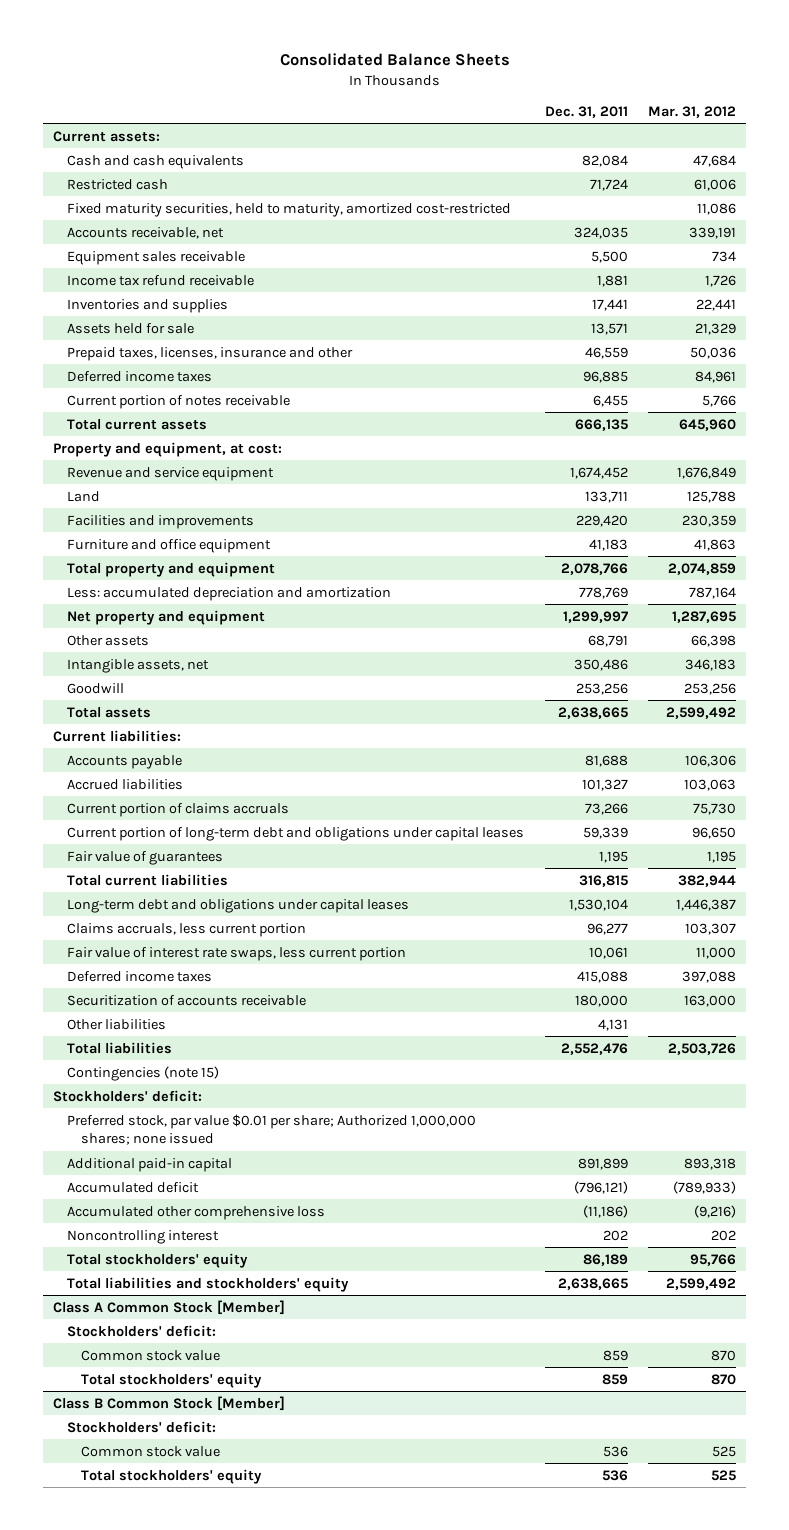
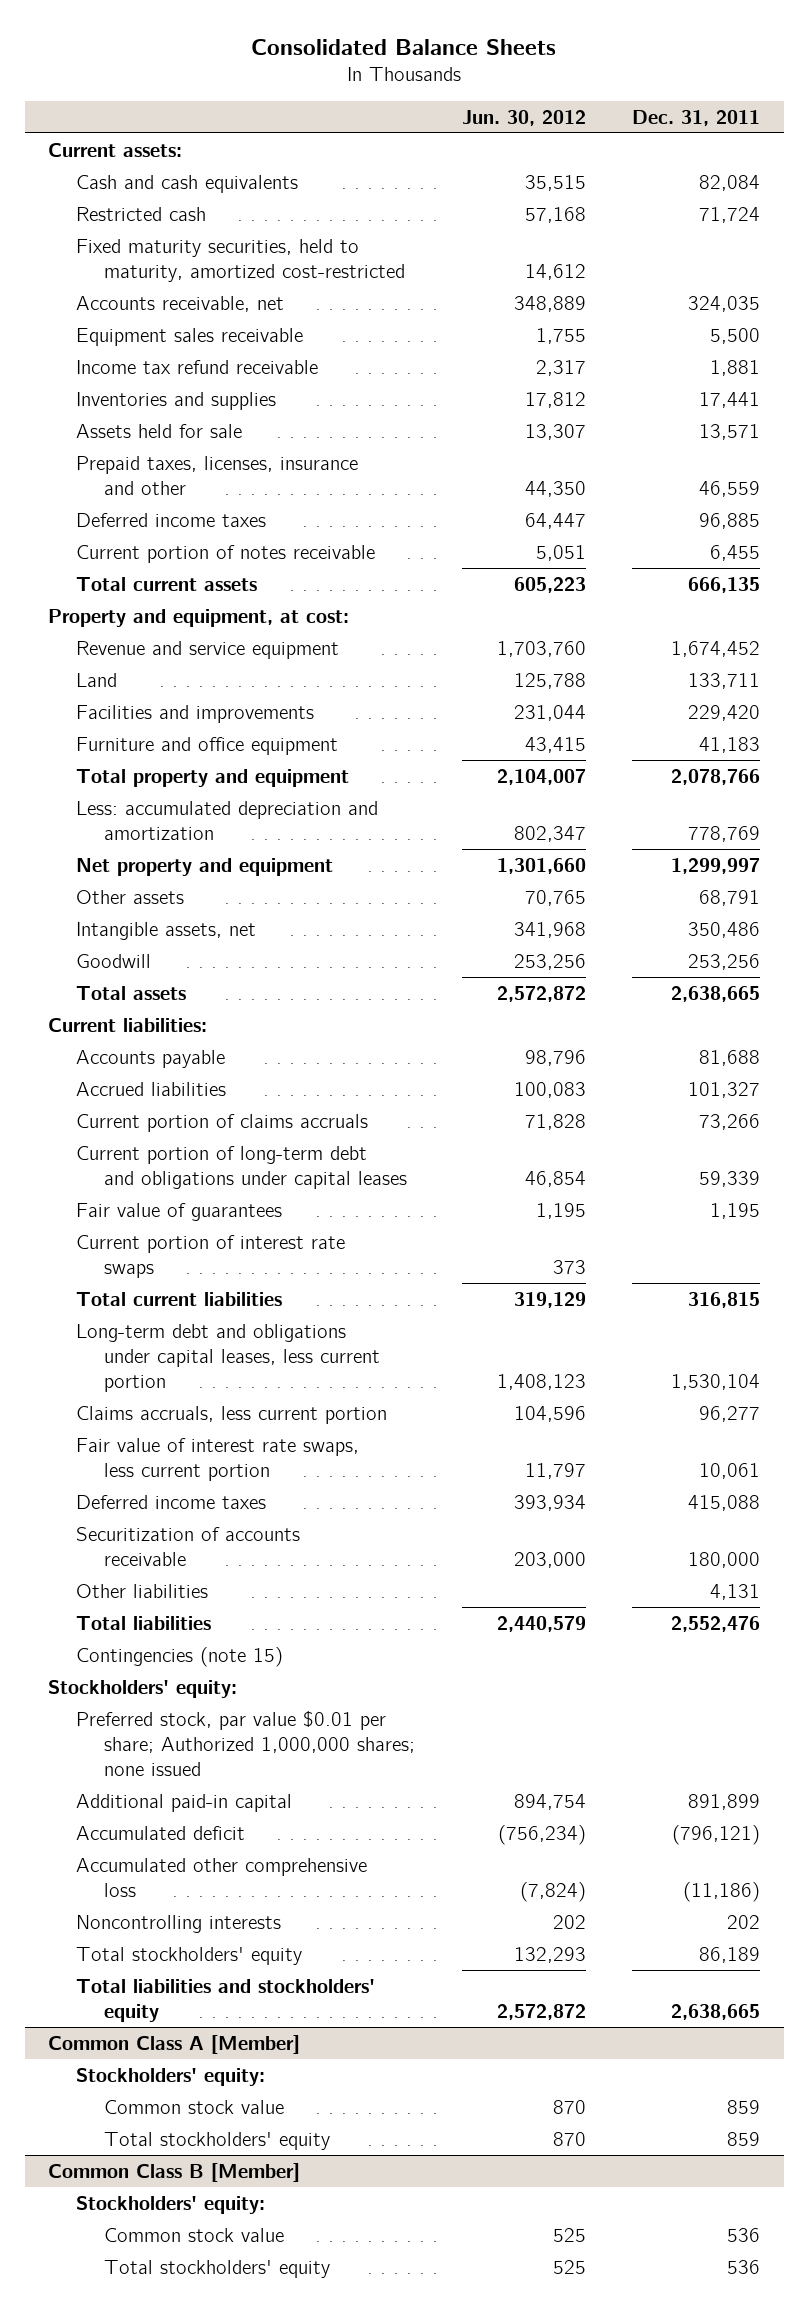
[647,105,736,118] Mar. 31, 2012 -> none
none -> [461,109,586,126] Jun. 30, 2012
none -> [76,1234,346,1278] Current portion of interest rate swaps
[67,898,410,913] Long-term debt and obligations under capital leases -> [76,1323,380,1392] Long-term debt and obligations under capital leases, less current portion
[53,1089,203,1102] Stockholders' deficit: -> [48,1679,238,1698] Stockholders' equity:
[67,1229,220,1244] Noncontrolling interest -> [76,1914,282,1933] Noncontrolling interests
[53,1299,286,1315] Class A Common Stock [Member] -> [48,2034,301,2054] Common Class A [Member]
[67,1324,217,1337] Stockholders' deficit: -> [76,2067,266,2086] Stockholders' equity:
[53,1395,286,1411] Class B Common Stock [Member] -> [48,2162,301,2182] Common Class B [Member]
[67,1420,217,1433] Stockholders' deficit: -> [76,2195,266,2214] Stockholders' equity:

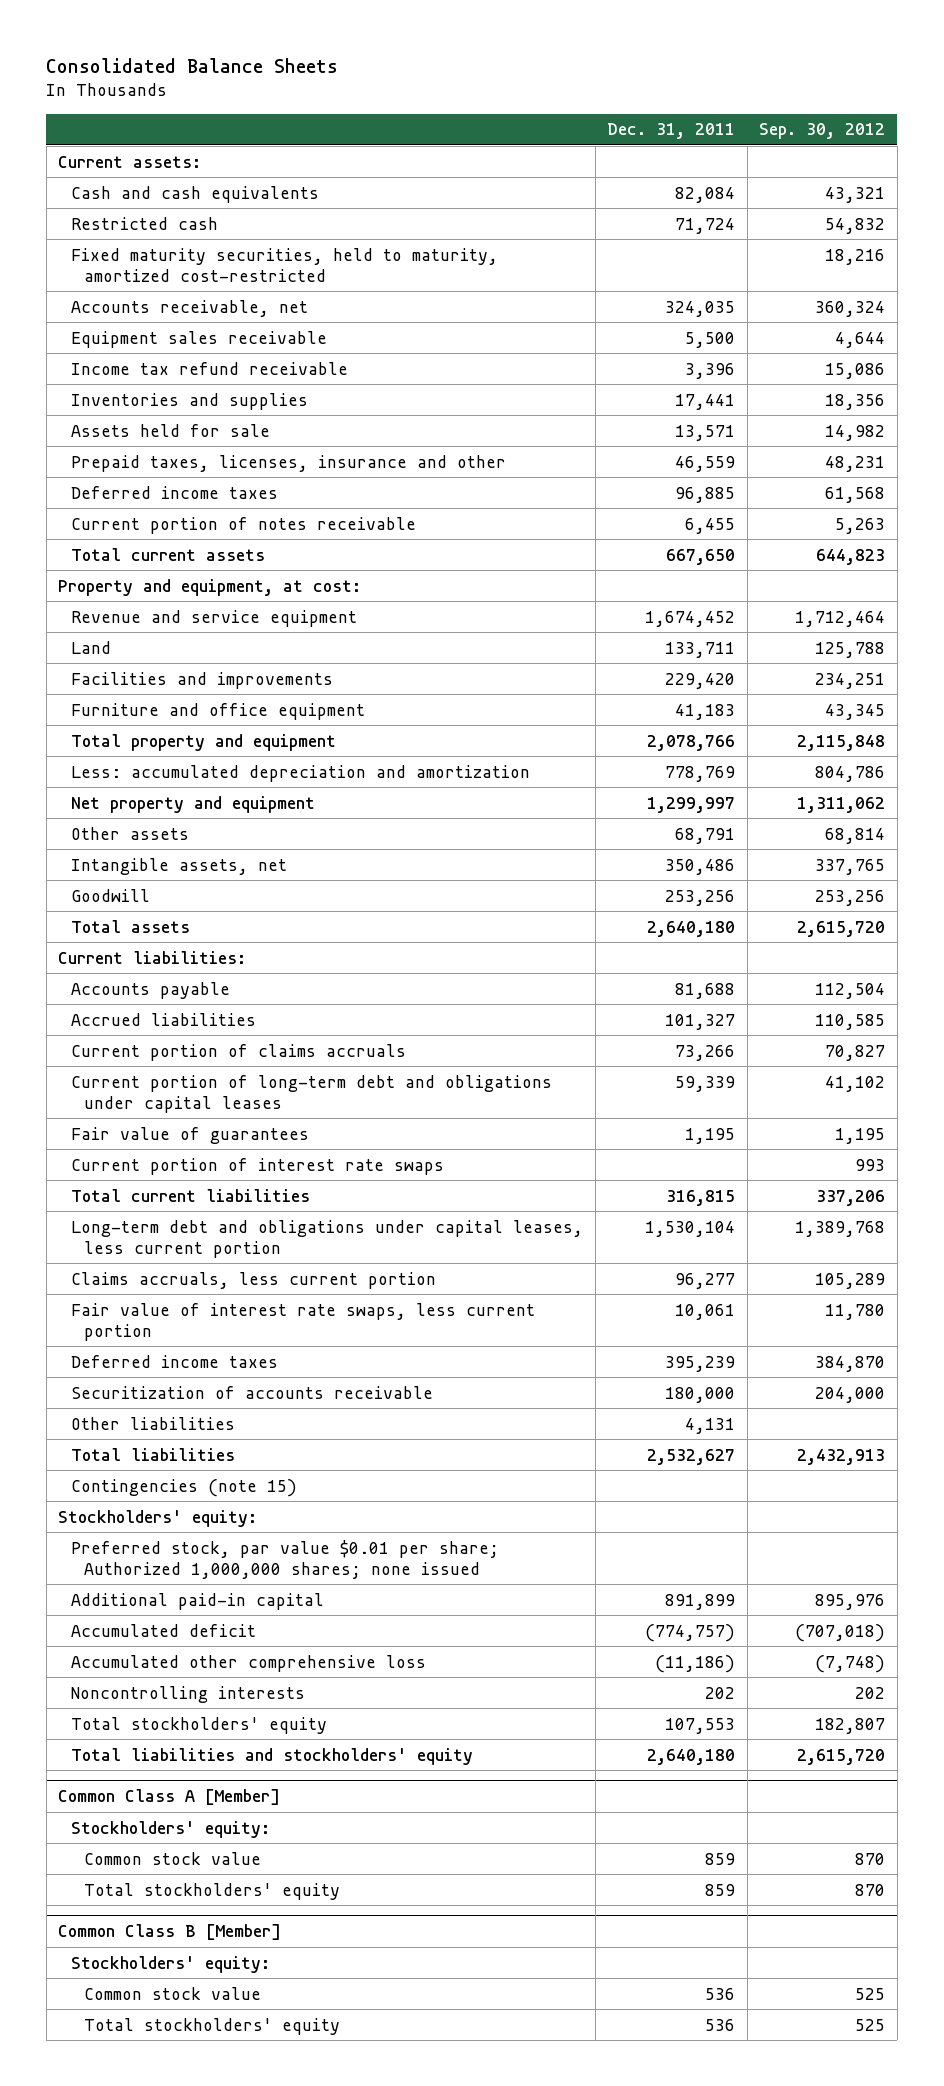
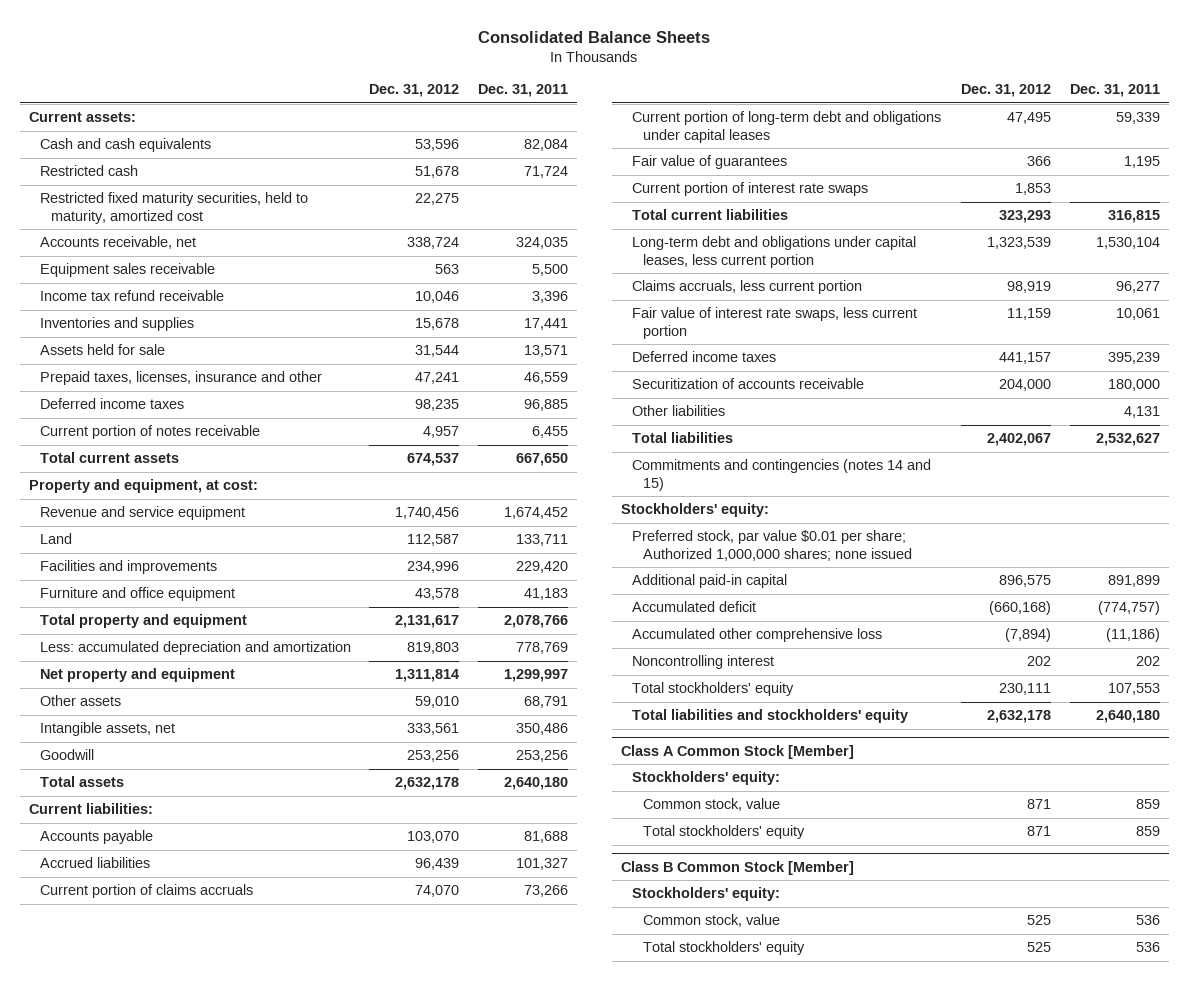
[759,123,886,140] Sep. 30, 2012 -> none
none -> [369,84,460,98] Dec. 31, 2012
[71,247,499,282] Fixed maturity securities, held to maturity, amortized cost-restricted -> [40,192,309,224] Restricted fixed maturity securities, held to maturity, amortized cost
[71,1478,298,1497] Contingencies (note 15) -> [632,459,932,491] Commitments and contingencies (notes 14 and 15)
[71,1685,306,1703] Noncontrolling interests -> [632,655,775,670] Noncontrolling interest
[58,1789,281,1806] Common Class A [Member] -> [621,744,855,759] Class A Common Stock [Member]
[84,1851,262,1865] Common stock value -> [642,798,780,812] Common stock, value
[58,1924,282,1941] Common Class B [Member] -> [621,860,855,875] Class B Common Stock [Member]
[84,1986,262,2000] Common stock value -> [642,914,780,928] Common stock, value

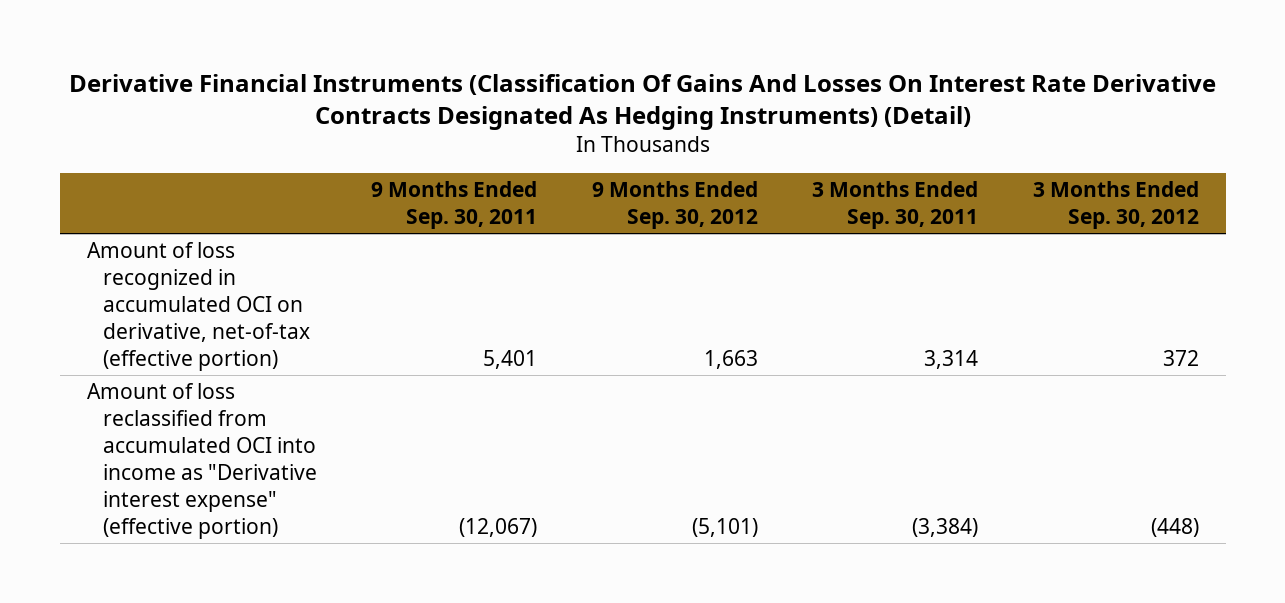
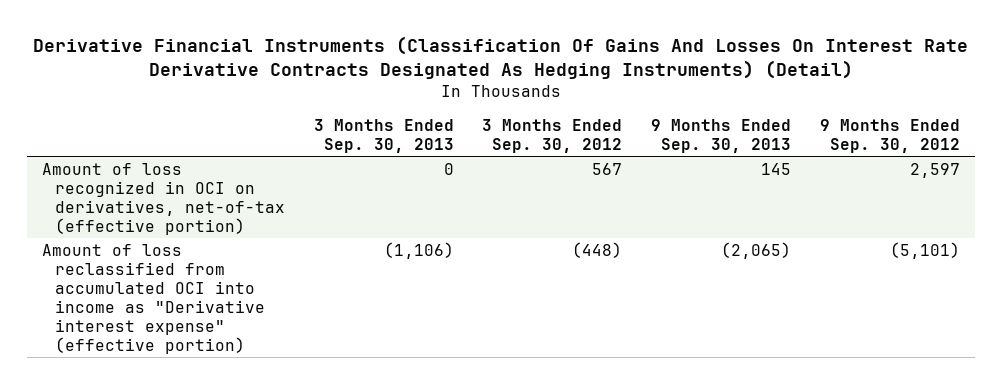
[371,181,538,230] 9 Months Ended Sep. 30, 2011 -> none
[812,181,979,230] 3 Months Ended Sep. 30, 2011 -> none
none -> [313,118,454,153] 3 Months Ended Sep. 30, 2013
none -> [651,118,792,153] 9 Months Ended Sep. 30, 2013
[86,242,310,371] Amount of loss recognized in accumulated OCI on derivative, net-of-tax (effective portion) -> [41,162,285,236] Amount of loss recognized in OCI on derivatives, net-of-tax (effective portion)
[703,349,758,369] 1,663 -> [910,162,961,178] 2,597
[1162,349,1199,366] 372 -> [592,162,623,175] 567

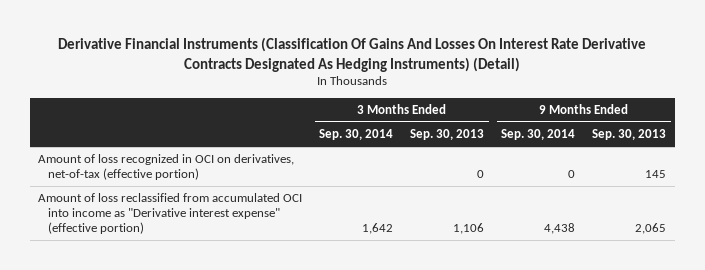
[482,118,623,153] 3 Months Ended Sep. 30, 2012 -> none
[820,118,961,153] 9 Months Ended Sep. 30, 2012 -> none
none -> [319,129,394,141] Sep. 30, 2014
none -> [501,129,576,141] Sep. 30, 2014
[383,241,454,259] (1,106) -> [453,223,485,235] 1,106
[721,241,792,259] (2,065) -> [635,223,667,235] 2,065

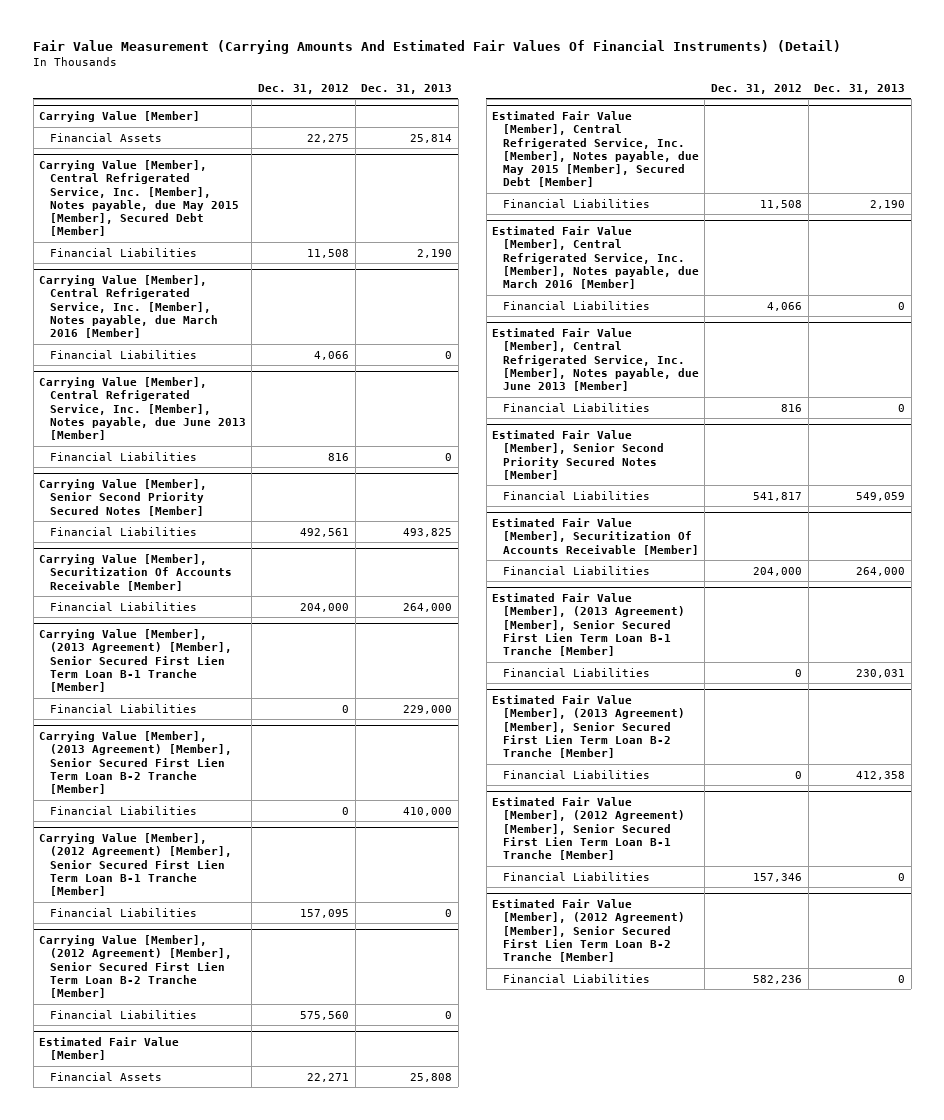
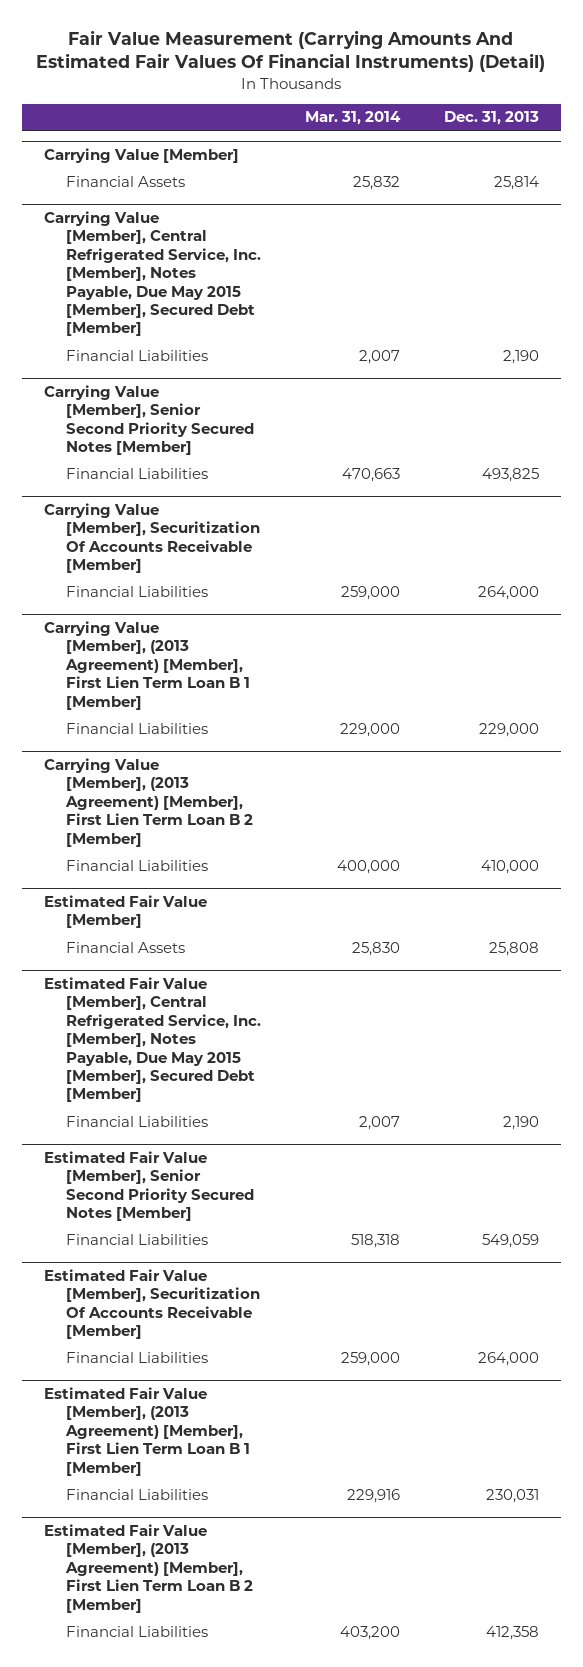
[257,83,349,94] Dec. 31, 2012 -> none
none -> [304,111,401,126] Mar. 31, 2014
[39,160,239,237] Carrying Value [Member], Central Refrigerated Service, Inc. [Member], Notes payable, due May 2015 [Member], Secured Debt [Member] -> [43,210,261,337] Carrying Value [Member], Central Refrigerated Service, Inc. [Member], Notes Payable, Due May 2015 [Member], Secured Debt [Member]
[39,275,218,339] Carrying Value [Member], Central Refrigerated Service, Inc. [Member], Notes payable, due March 2016 [Member] -> none
[49,349,197,359] Financial Liabilities -> none
[39,377,246,441] Carrying Value [Member], Central Refrigerated Service, Inc. [Member], Notes payable, due June 2013 [Member] -> none
[49,451,197,461] Financial Liabilities -> none
[39,629,232,693] Carrying Value [Member], (2013 Agreement) [Member], Senior Secured First Lien Term Loan B-1 Tranche [Member] -> [43,620,250,710] Carrying Value [Member], (2013 Agreement) [Member], First Lien Term Loan B 1 [Member]
[39,731,232,795] Carrying Value [Member], (2013 Agreement) [Member], Senior Secured First Lien Term Loan B-2 Tranche [Member] -> [43,757,253,847] Carrying Value [Member], (2013 Agreement) [Member], First Lien Term Loan B 2 [Member]
[39,833,232,897] Carrying Value [Member], (2012 Agreement) [Member], Senior Secured First Lien Term Loan B-1 Tranche [Member] -> none
[49,907,197,917] Financial Liabilities -> none
[39,935,232,999] Carrying Value [Member], (2012 Agreement) [Member], Senior Secured First Lien Term Loan B-2 Tranche [Member] -> none
[49,1009,197,1019] Financial Liabilities -> none
[492,111,699,188] Estimated Fair Value [Member], Central Refrigerated Service, Inc. [Member], Notes payable, due May 2015 [Member], Secured Debt [Member] -> [43,976,261,1103] Estimated Fair Value [Member], Central Refrigerated Service, Inc. [Member], Notes Payable, Due May 2015 [Member], Secured Debt [Member]
[492,226,699,290] Estimated Fair Value [Member], Central Refrigerated Service, Inc. [Member], Notes payable, due March 2016 [Member] -> none
[502,300,650,310] Financial Liabilities -> none
[492,328,699,392] Estimated Fair Value [Member], Central Refrigerated Service, Inc. [Member], Notes payable, due June 2013 [Member] -> none
[502,402,650,412] Financial Liabilities -> none
[492,593,685,657] Estimated Fair Value [Member], (2013 Agreement) [Member], Senior Secured First Lien Term Loan B-1 Tranche [Member] -> [43,1386,250,1476] Estimated Fair Value [Member], (2013 Agreement) [Member], First Lien Term Loan B 1 [Member]
[492,695,685,759] Estimated Fair Value [Member], (2013 Agreement) [Member], Senior Secured First Lien Term Loan B-2 Tranche [Member] -> [43,1523,253,1613] Estimated Fair Value [Member], (2013 Agreement) [Member], First Lien Term Loan B 2 [Member]
[492,797,685,861] Estimated Fair Value [Member], (2012 Agreement) [Member], Senior Secured First Lien Term Loan B-1 Tranche [Member] -> none
[502,871,650,881] Financial Liabilities -> none
[492,899,685,963] Estimated Fair Value [Member], (2012 Agreement) [Member], Senior Secured First Lien Term Loan B-2 Tranche [Member] -> none
[502,973,650,983] Financial Liabilities -> none

